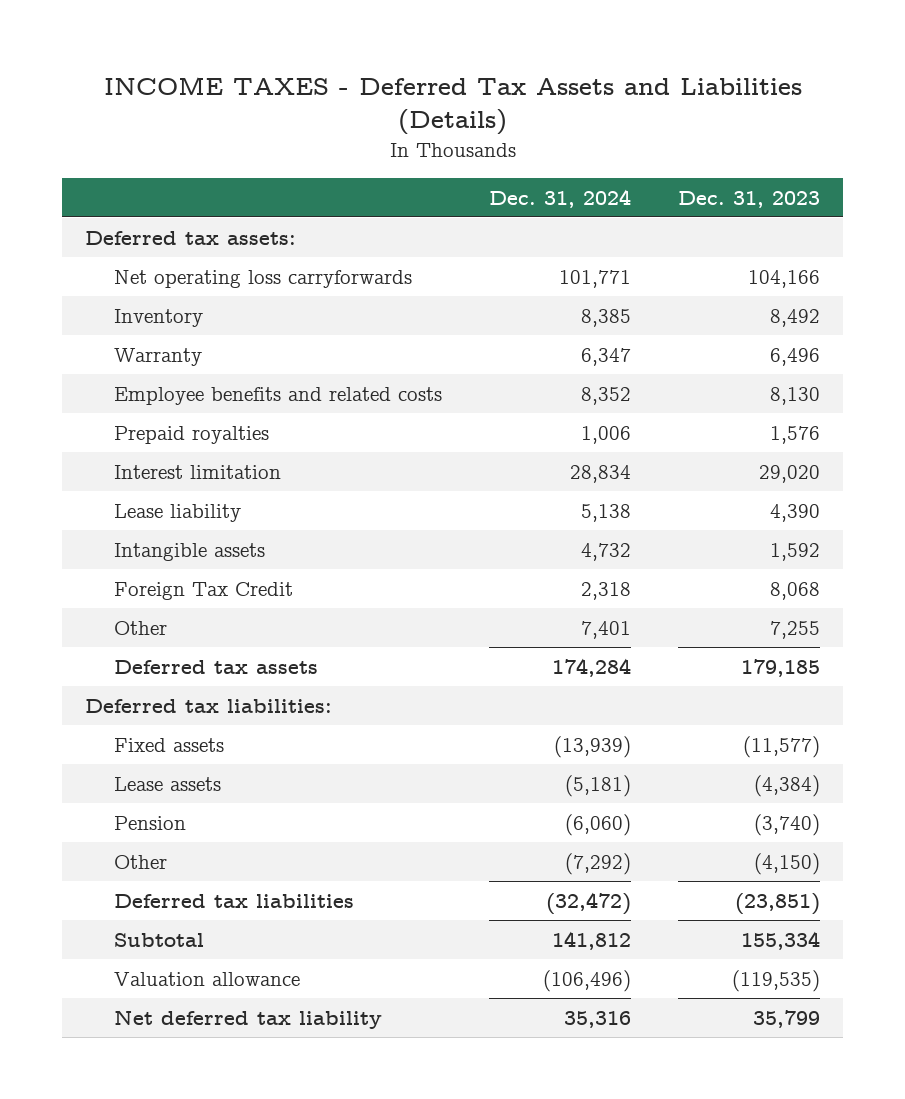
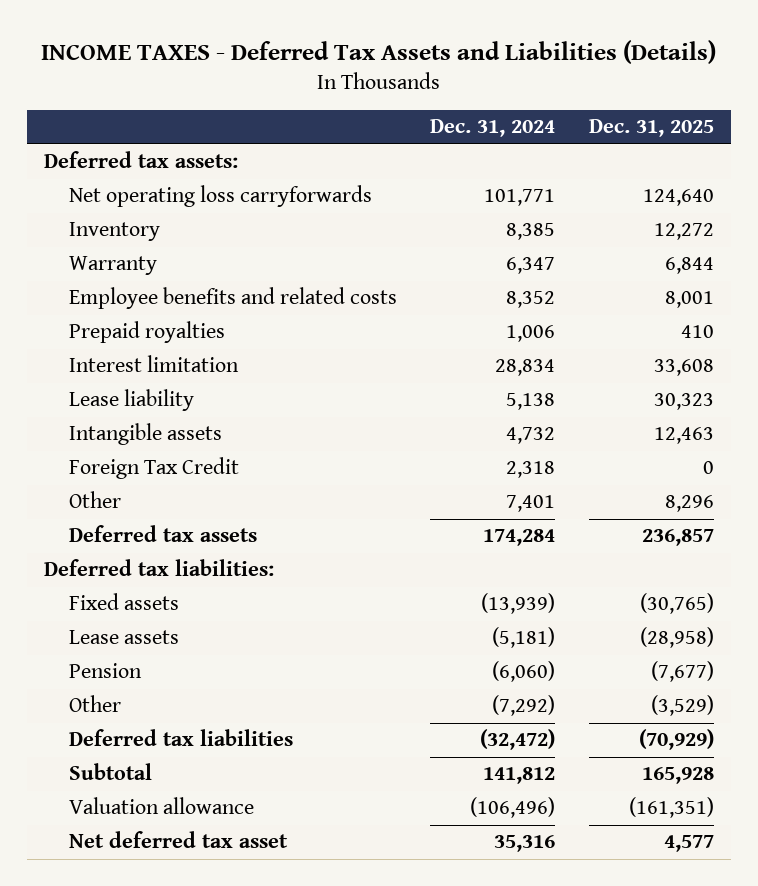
[677,190,820,208] Dec. 31, 2023 -> none
none -> [589,119,715,138] Dec. 31, 2025
[114,1009,383,1029] Net deferred tax liability -> [68,831,288,849] Net deferred tax asset

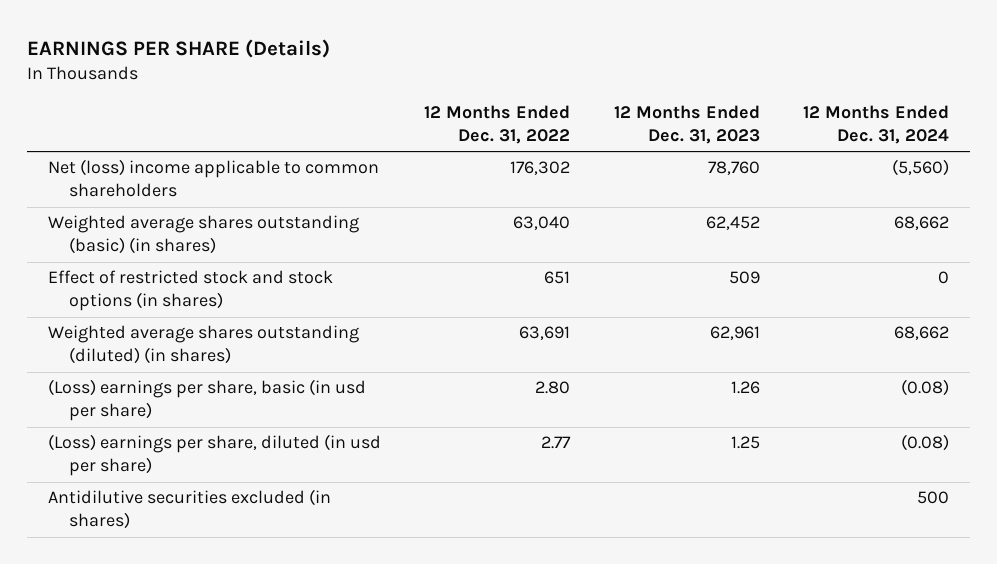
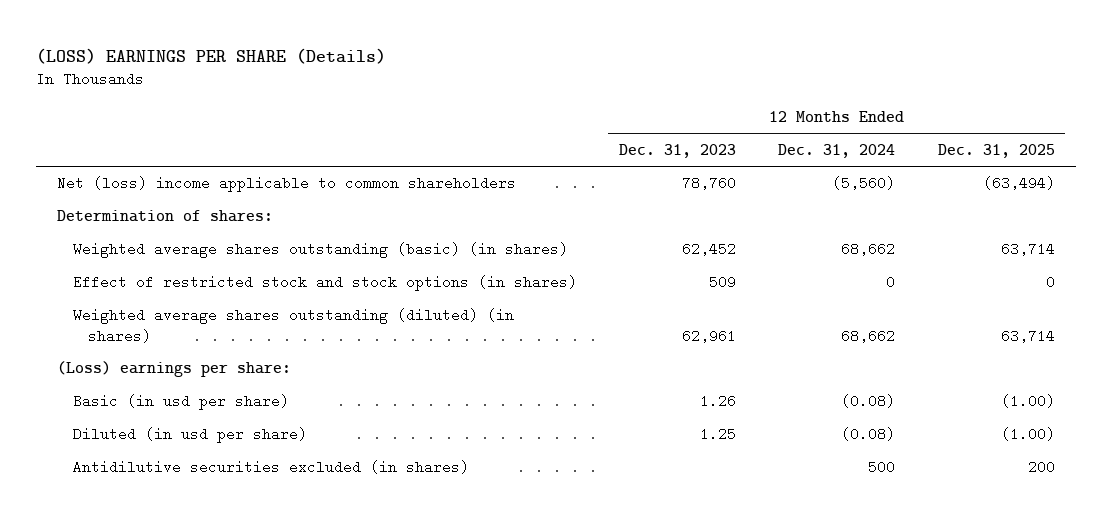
[26,38,330,58] EARNINGS PER SHARE (Details) -> [36,47,387,64] (LOSS) EARNINGS PER SHARE (Details)
[424,104,571,144] 12 Months Ended Dec. 31, 2022 -> none
none -> [937,143,1055,158] Dec. 31, 2025
none -> [57,210,274,223] Determination of shares:
none -> [57,361,292,378] (Loss) earnings per share:
[48,379,367,422] (Loss) earnings per share, basic (in usd per share) -> [72,394,289,411] Basic (in usd per share)
[48,434,382,477] (Loss) earnings per share, diluted (in usd per share) -> [72,427,307,444] Diluted (in usd per share)

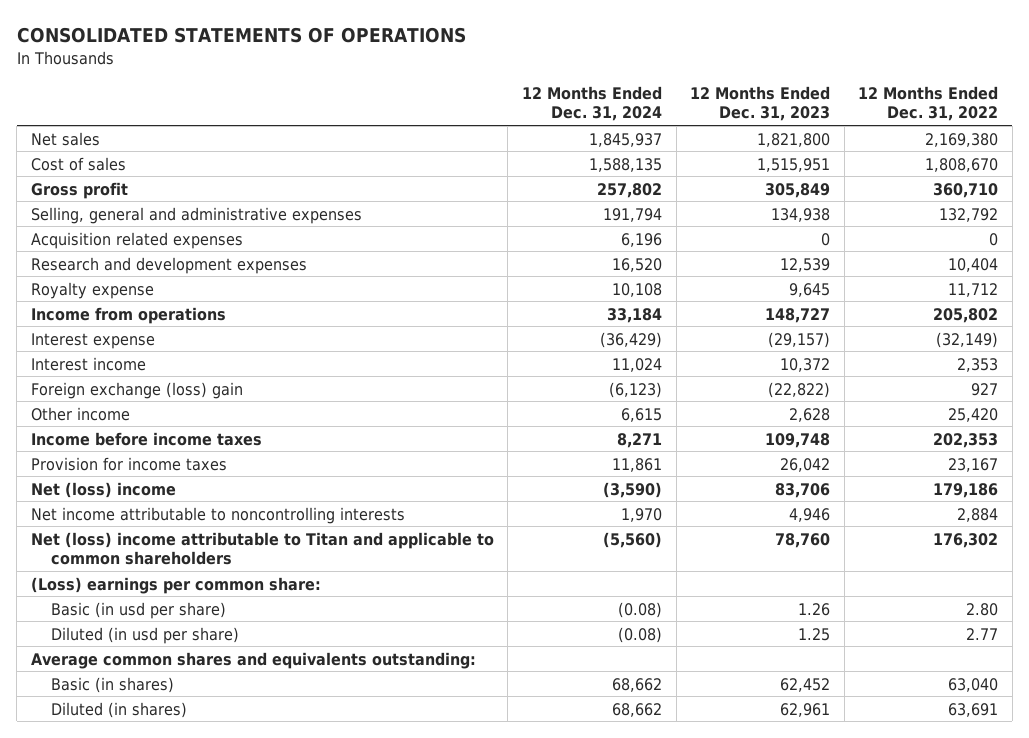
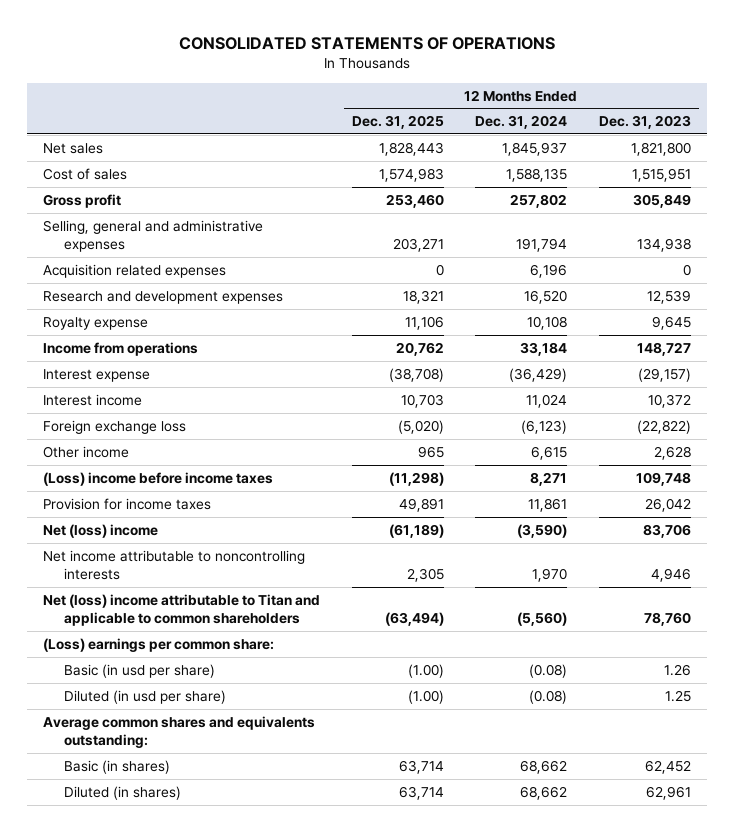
[858,85,999,122] 12 Months Ended Dec. 31, 2022 -> none
none -> [351,115,444,130] Dec. 31, 2025
[30,381,243,399] Foreign exchange (loss) gain -> [42,419,186,434] Foreign exchange loss
[30,431,262,446] Income before income taxes -> [42,471,273,486] (Loss) income before income taxes

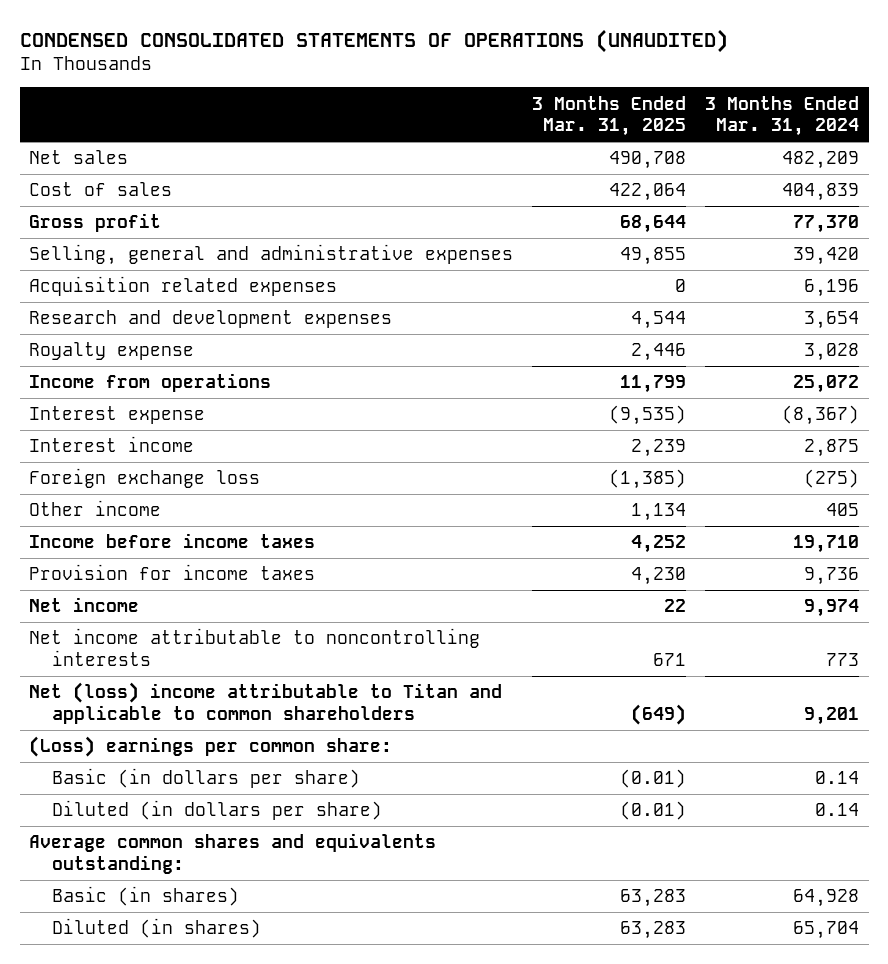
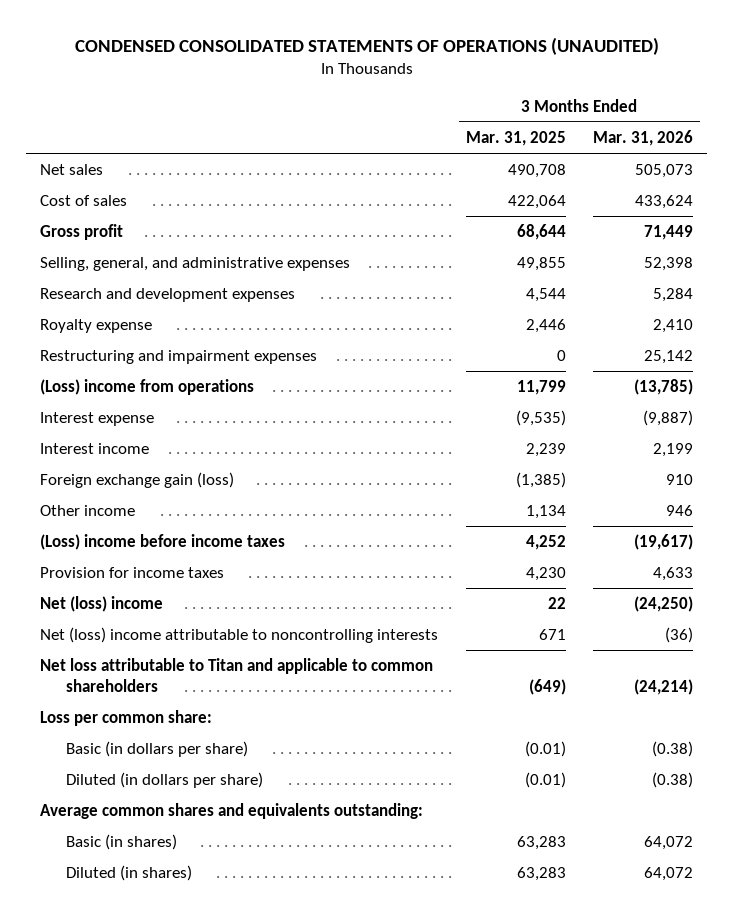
[705,95,860,137] 3 Months Ended Mar. 31, 2024 -> none
none -> [593,129,694,146] Mar. 31, 2026
[29,276,338,297] Acquisition related expenses -> none
[29,244,514,266] Selling, general and administrative expenses -> [39,257,350,272] Selling, general, and administrative expenses
none -> [39,350,317,365] Restructuring and impairment expenses
[29,373,272,393] Income from operations -> [39,379,254,396] (Loss) income from operations
[29,468,261,489] Foreign exchange loss -> [39,472,234,489] Foreign exchange gain (loss)
[29,533,316,549] Income before income taxes -> [39,534,285,551] (Loss) income before income taxes
[29,597,140,613] Net income -> [39,596,163,613] Net (loss) income
[29,628,481,666] Net income attributable to noncontrolling interests -> [39,627,438,644] Net (loss) income attributable to noncontrolling interests
[29,682,503,724] Net (loss) income attributable to Titan and applicable to common shareholders -> [39,658,433,692] Net loss attributable to Titan and applicable to common shareholders
[29,736,393,758] (Loss) earnings per common share: -> [39,710,212,727] Loss per common share:

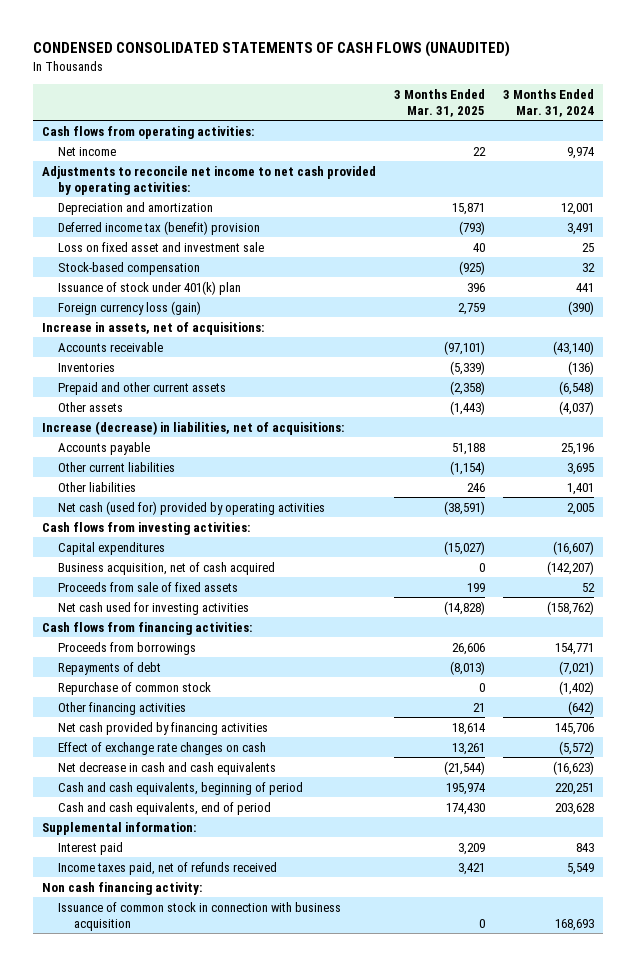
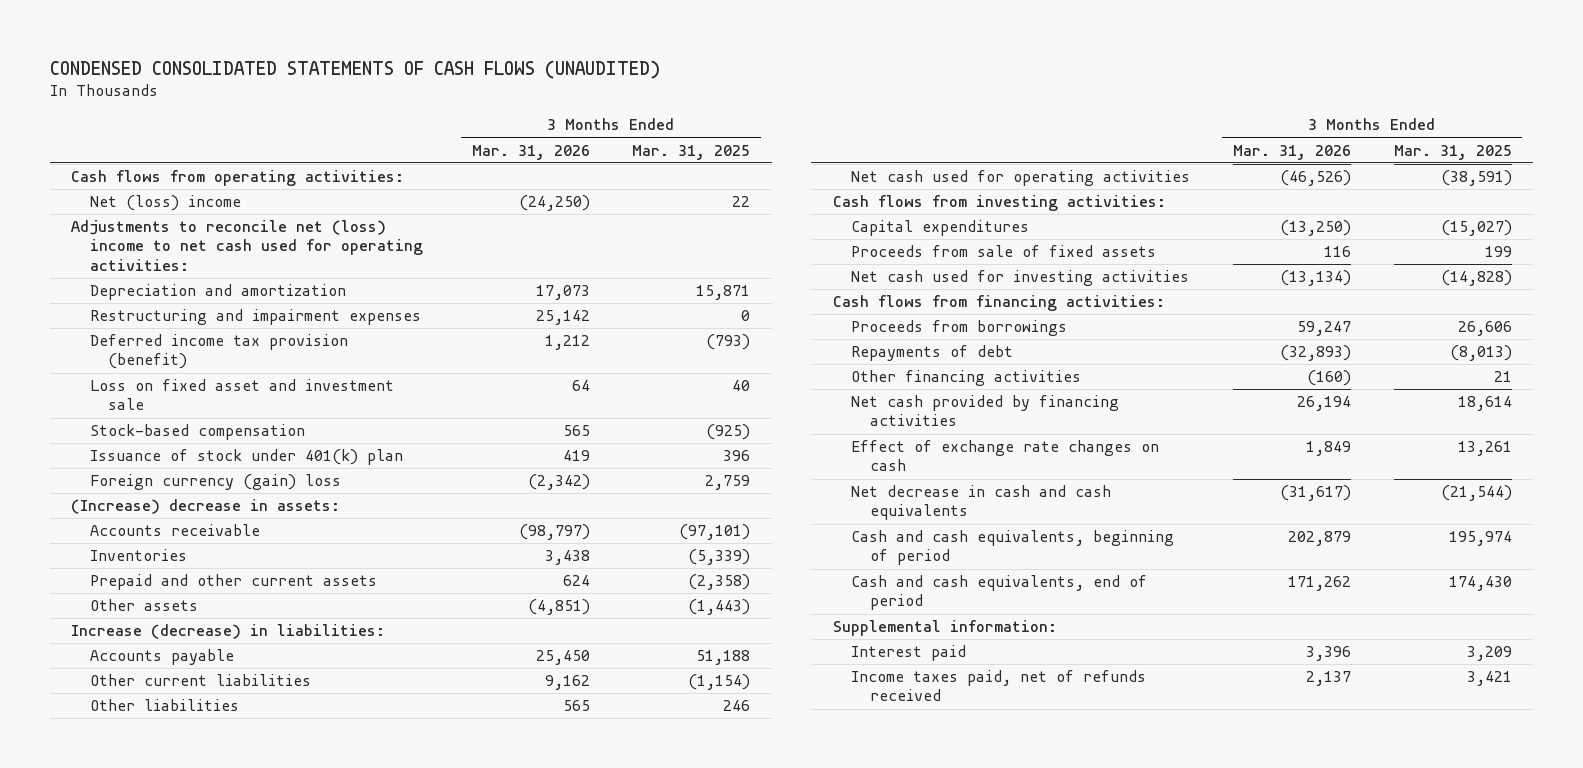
[503,88,595,118] 3 Months Ended Mar. 31, 2024 -> none
none -> [471,144,590,160] Mar. 31, 2026
[57,146,116,156] Net income -> [89,195,241,212] Net (loss) income
[41,165,376,196] Adjustments to reconcile net income to net cash provided by operating activities: -> [71,220,423,271] Adjustments to reconcile net (loss) income to net cash used for operating activities:
none -> [89,309,421,326] Restructuring and impairment expenses
[57,220,260,235] Deferred income tax (benefit) provision -> [89,334,348,370] Deferred income tax provision (benefit)
[57,300,201,315] Foreign currency loss (gain) -> [89,474,341,491] Foreign currency (gain) loss
[41,321,264,335] Increase in assets, net of acquisitions: -> [71,499,341,515] (Increase) decrease in assets:
[41,420,344,435] Increase (decrease) in liabilities, net of acquisitions: -> [71,624,386,640] Increase (decrease) in liabilities:
[57,500,325,515] Net cash (used for) provided by operating activities -> [851,170,1191,187] Net cash used for operating activities
[57,561,275,575] Business acquisition, net of cash acquired -> none
[57,681,211,695] Repurchase of common stock -> none
[41,881,202,895] Non cash financing activity: -> none
[57,901,341,932] Issuance of common stock in connection with business acquisition -> none

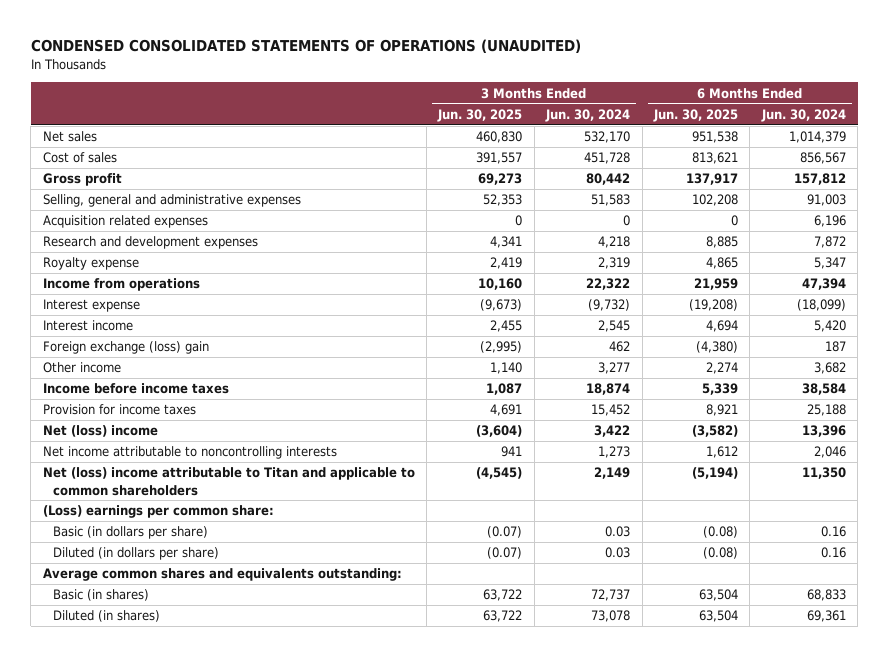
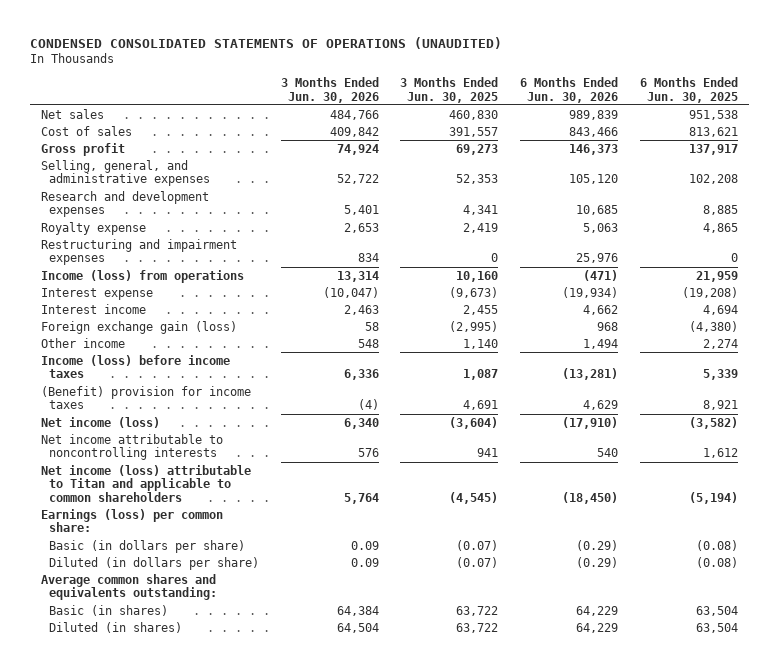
[545,108,631,122] Jun. 30, 2024 -> none
[760,108,846,122] Jun. 30, 2024 -> none
none -> [280,76,379,103] 3 Months Ended Jun. 30, 2026
none -> [520,76,619,103] 6 Months Ended Jun. 30, 2026
[42,215,208,229] Acquisition related expenses -> none
[42,194,301,208] Selling, general and administrative expenses -> [40,159,210,187] Selling, general, and administrative expenses
none -> [40,238,237,266] Restructuring and impairment expenses
[42,278,200,292] Income from operations -> [40,269,244,283] Income (loss) from operations
[42,341,209,355] Foreign exchange (loss) gain -> [40,320,237,334] Foreign exchange gain (loss)
[42,383,229,395] Income before income taxes -> [40,354,230,379] Income (loss) before income taxes
[42,404,196,416] Provision for income taxes -> [40,385,251,410] (Benefit) provision for income taxes
[42,425,158,438] Net (loss) income -> [40,416,160,428] Net income (loss)
[42,467,415,496] Net (loss) income attributable to Titan and applicable to common shareholders -> [40,464,251,503] Net income (loss) attributable to Titan and applicable to common shareholders
[42,505,274,519] (Loss) earnings per common share: -> [40,508,223,533] Earnings (loss) per common share:

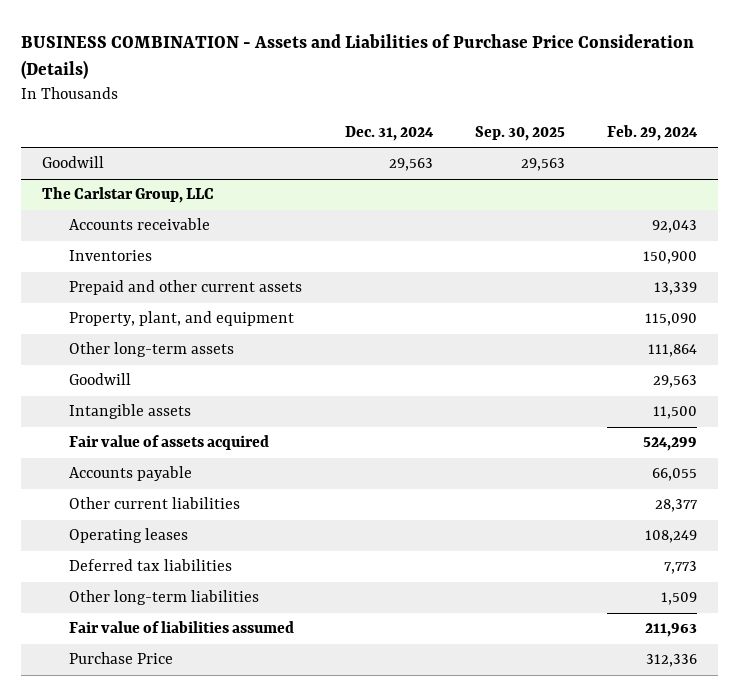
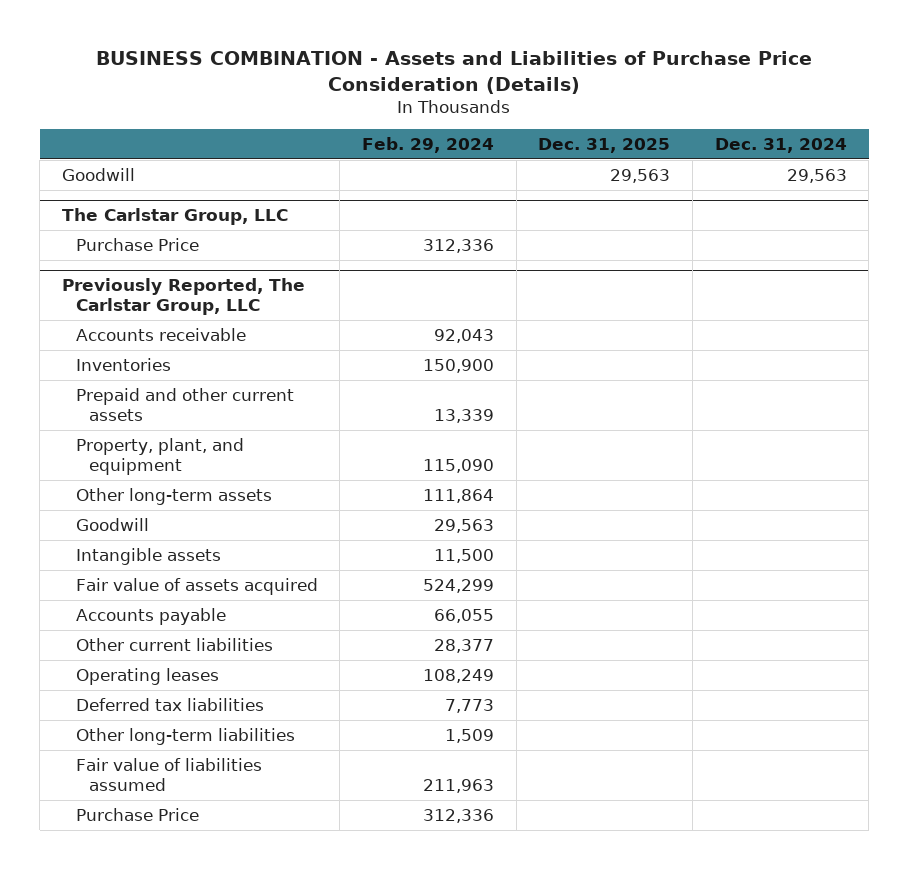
[474,126,565,142] Sep. 30, 2025 -> none
none -> [538,137,671,153] Dec. 31, 2025
none -> [75,237,199,251] Purchase Price
none -> [62,277,306,315] Previously Reported, The Carlstar Group, LLC

